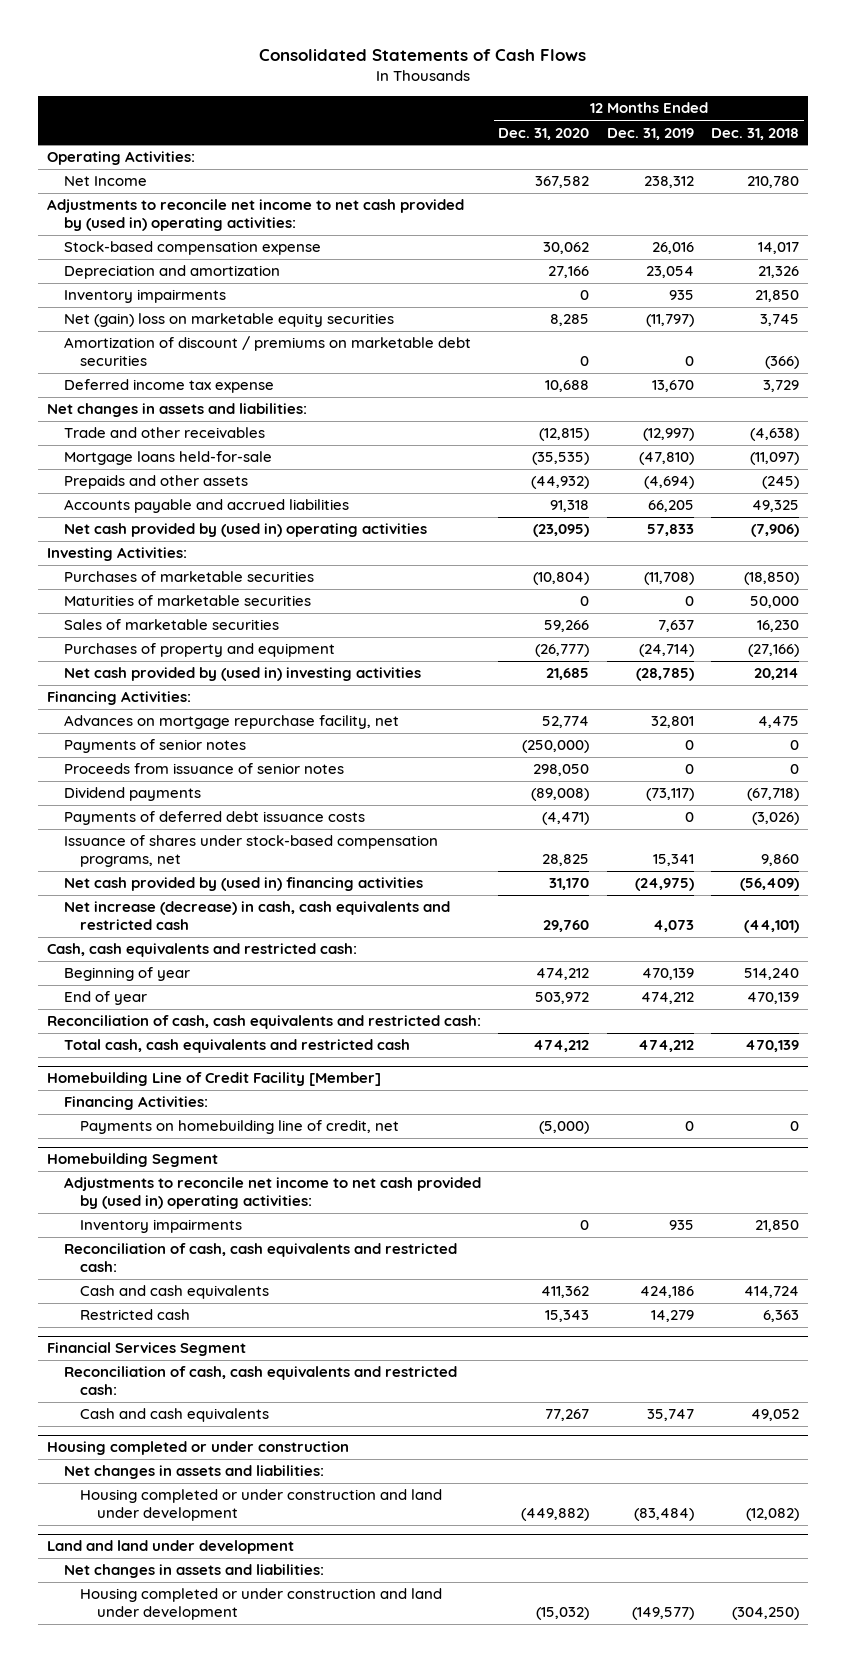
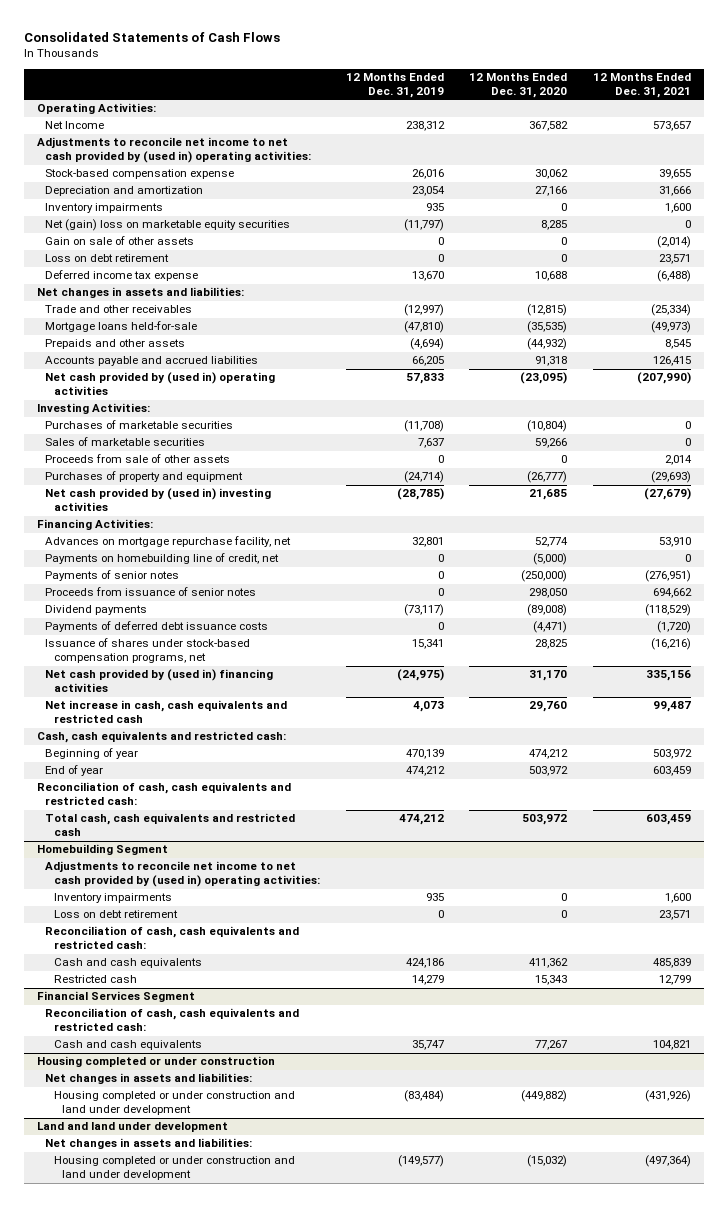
[711,127,800,140] Dec. 31, 2018 -> none
none -> [593,72,692,98] 12 Months Ended Dec. 31, 2021
[63,336,471,367] Amortization of discount / premiums on marketable debt securities -> none
none -> [45,236,195,246] Gain on sale of other assets
none -> [45,254,170,263] Loss on debt retirement
[63,595,311,607] Maturities of marketable securities -> none
none -> [45,454,231,464] Proceeds from sale of other assets
none -> [45,553,280,565] Payments on homebuilding line of credit, net
[63,901,450,931] Net increase (decrease) in cash, cash equivalents and restricted cash -> [45,700,288,724] Net increase in cash, cash equivalents and restricted cash
[46,1072,381,1087] Homebuilding Line of Credit Facility [Member] -> none
[63,1096,208,1111] Financing Activities: -> none
[80,1120,400,1135] Payments on homebuilding line of credit, net -> none
[533,1040,590,1053] 474,212 -> [522,814,568,826] 503,972
none -> [53,910,178,919] Loss on debt retirement

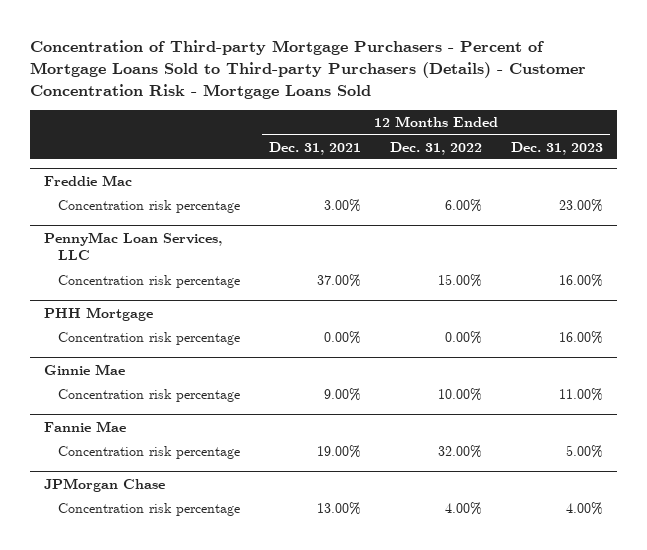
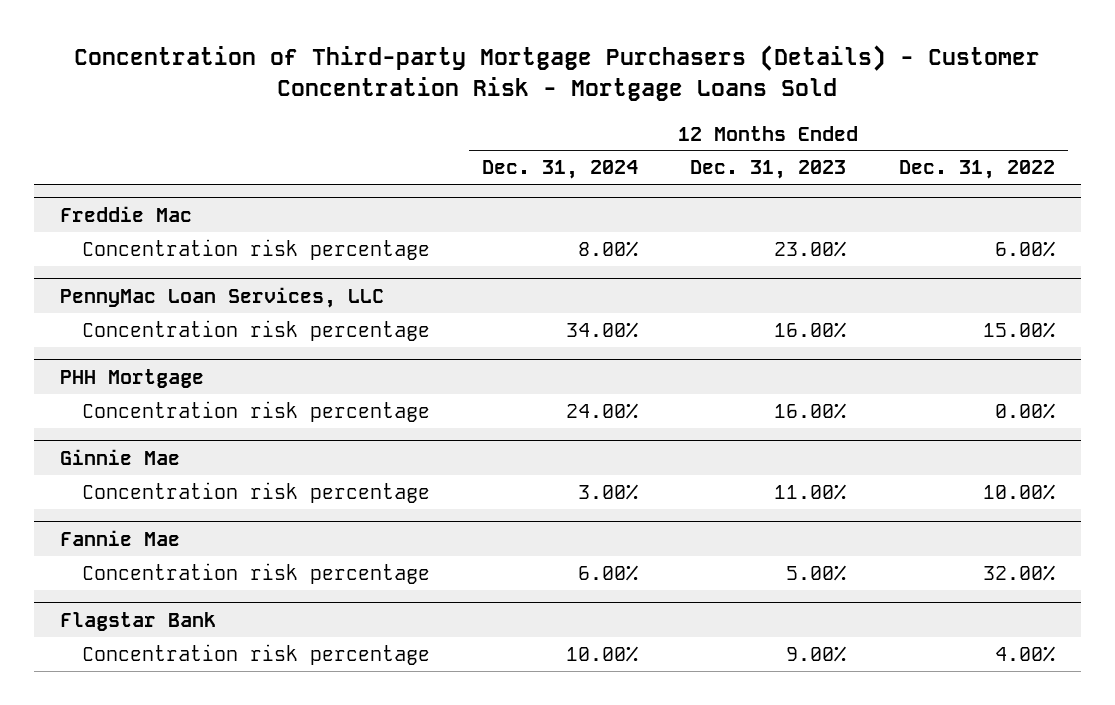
[30,39,587,99] Concentration of Third-party Mortgage Purchasers - Percent of Mortgage Loans Sold to Third-party Purchasers (Details) - Customer Concentration Risk - Mortgage Loans Sold -> [74,45,1041,102] Concentration of Third-party Mortgage Purchasers (Details) - Customer Concentration Risk - Mortgage Loans Sold
[268,141,361,155] Dec. 31, 2021 -> none
none -> [482,160,639,180] Dec. 31, 2024
[44,477,166,492] JPMorgan Chase -> none
none -> [60,611,217,631] Flagstar Bank
[565,502,603,516] 4.00% -> [786,646,847,663] 9.00%

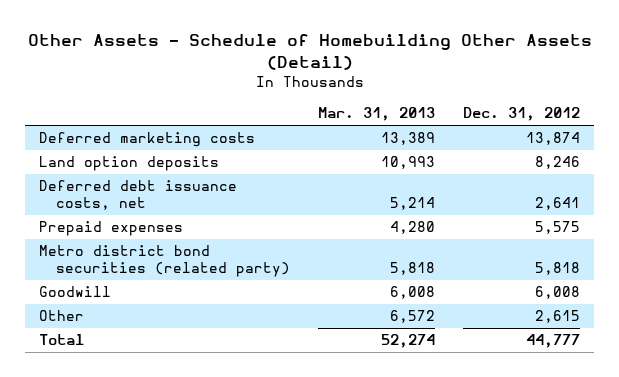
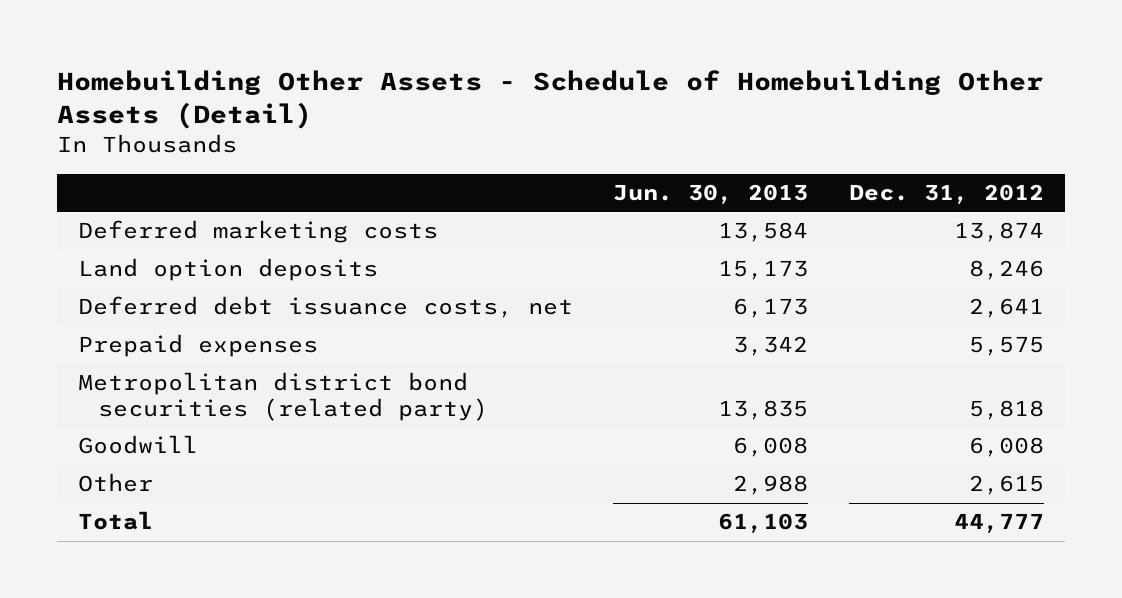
[27,34,592,71] Other Assets - Schedule of Homebuilding Other Assets (Detail) -> [57,70,1044,130] Homebuilding Other Assets - Schedule of Homebuilding Other Assets (Detail)
[318,107,436,122] Mar. 31, 2013 -> none
none -> [613,183,809,204] Jun. 30, 2013
[38,245,291,277] Metro district bond securities (related party) -> [77,372,489,422] Metropolitan district bond securities (related party)

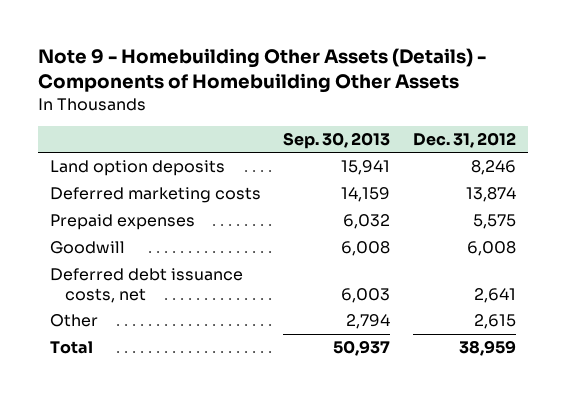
[57,70,1044,130] Homebuilding Other Assets - Schedule of Homebuilding Other Assets (Detail) -> [38,48,487,94] Note 9 - Homebuilding Other Assets (Details) - Components of Homebuilding Other Assets
[613,183,809,204] Jun. 30, 2013 -> none
none -> [283,131,391,149] Sep. 30, 2013
[77,220,438,244] Deferred marketing costs -> [49,187,261,204] Deferred marketing costs
[77,372,489,422] Metropolitan district bond securities (related party) -> none
[77,296,573,319] Deferred debt issuance costs, net -> [49,268,243,304] Deferred debt issuance costs, net
[954,513,1045,534] 44,777 -> [459,340,517,357] 38,959

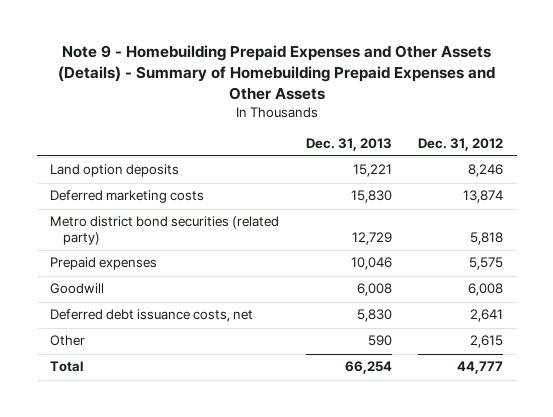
[38,48,487,94] Note 9 - Homebuilding Other Assets (Details) - Components of Homebuilding Other Assets -> [57,45,495,100] Note 9 - Homebuilding Prepaid Expenses and Other Assets (Details) - Summary of Homebuilding Prepaid Expenses and Other Assets
[283,131,391,149] Sep. 30, 2013 -> none
none -> [305,137,392,151] Dec. 31, 2013
none -> [50,216,280,245] Metro district bond securities (related party)
[459,340,517,357] 38,959 -> [457,361,504,375] 44,777

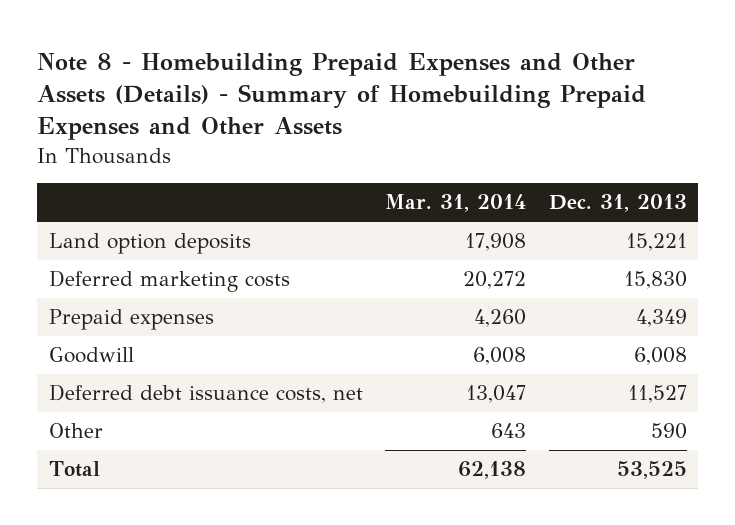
[57,45,495,100] Note 9 - Homebuilding Prepaid Expenses and Other Assets (Details) - Summary of Homebuilding Prepaid Expenses and Other Assets -> [37,52,647,141] Note 8 - Homebuilding Prepaid Expenses and Other Assets (Details) - Summary of Homebuilding Prepaid Expenses and Other Assets
[418,137,504,151] Dec. 31, 2012 -> none
none -> [385,194,527,213] Mar. 31, 2014
[50,216,280,245] Metro district bond securities (related party) -> none
[350,257,392,271] 10,046 -> [635,309,687,328] 4,349
[356,309,392,323] 5,830 -> [627,385,687,404] 11,527
[344,361,392,375] 66,254 -> [616,461,687,480] 53,525

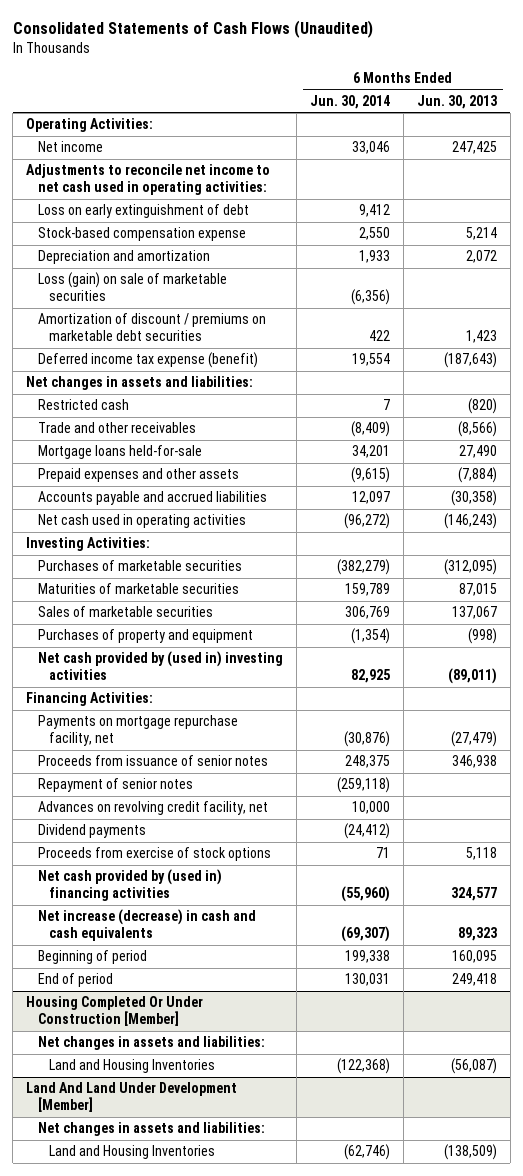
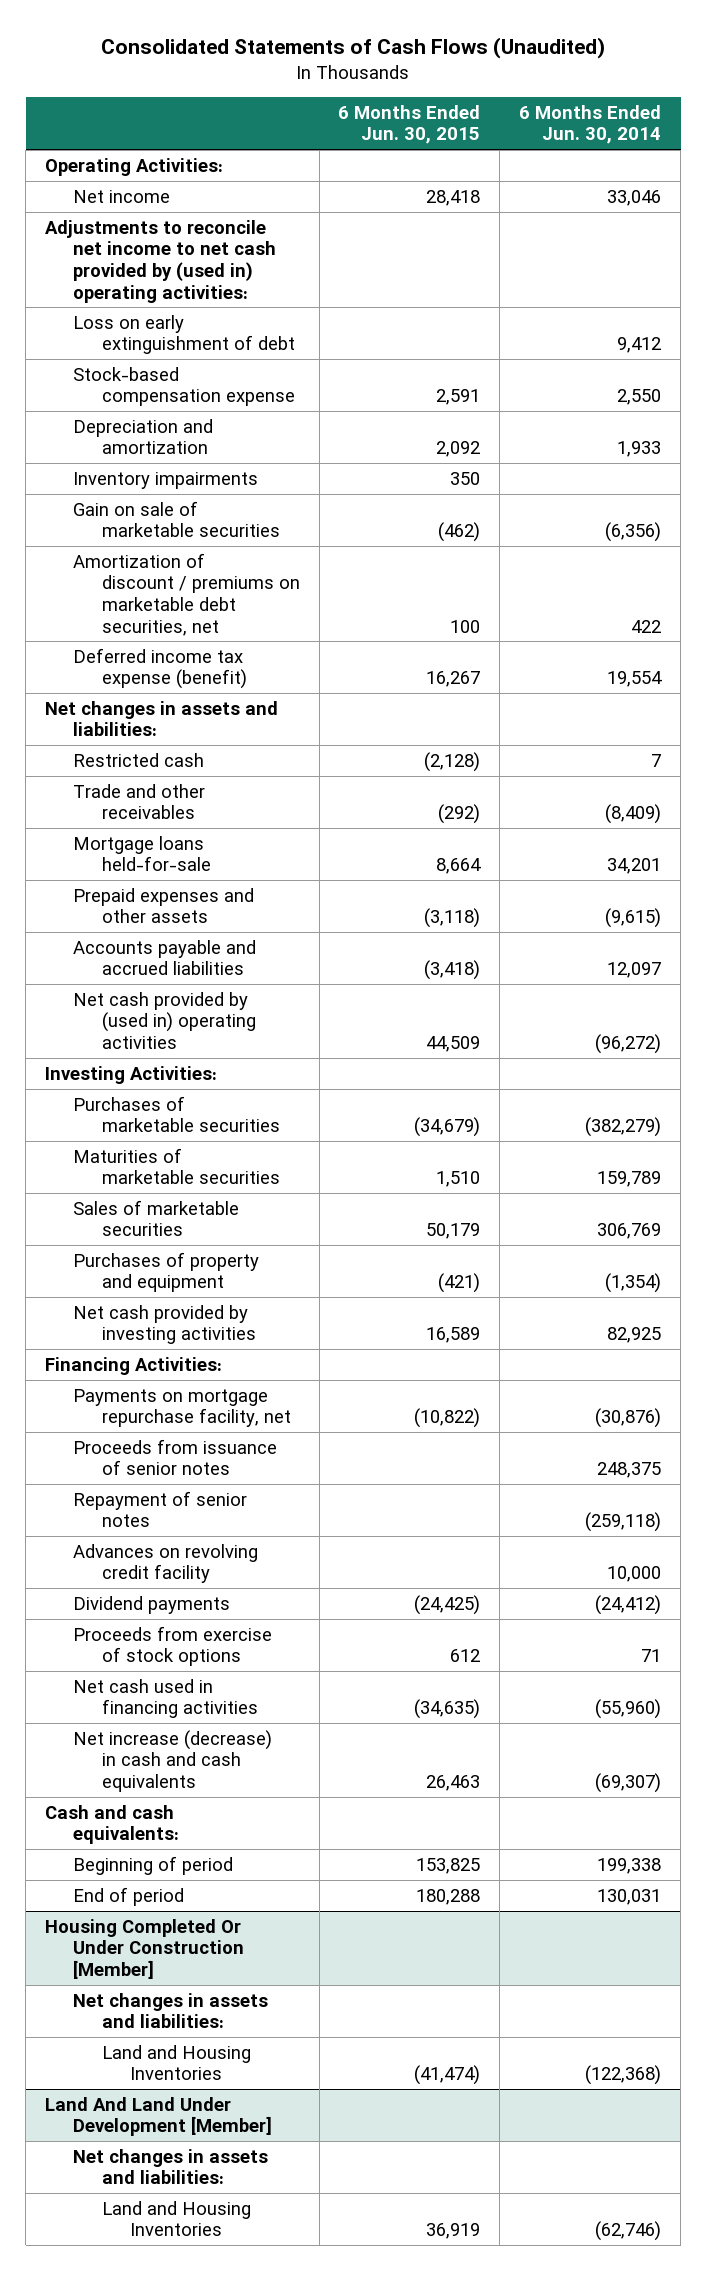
[416,94,497,109] Jun. 30, 2013 -> none
none -> [338,104,481,145] 6 Months Ended Jun. 30, 2015
[26,164,271,196] Adjustments to reconcile net income to net cash used in operating activities: -> [44,219,277,303] Adjustments to reconcile net income to net cash provided by (used in) operating activities:
none -> [73,471,259,489] Inventory impairments
[37,272,227,302] Loss (gain) on sale of marketable securities -> [73,500,280,538] Gain on sale of marketable securities
[37,313,266,342] Amortization of discount / premiums on marketable debt securities -> [73,552,300,636] Amortization of discount / premiums on marketable debt securities, net
[37,514,246,529] Net cash used in operating activities -> [73,991,256,1049] Net cash provided by (used in) operating activities
[37,651,283,681] Net cash provided by (used in) investing activities -> [73,1304,256,1345] Net cash provided by investing activities
[37,801,268,816] Advances on revolving credit facility, net -> [73,1543,259,1584] Advances on revolving credit facility
[37,869,222,902] Net cash provided by (used in) financing activities -> [73,1678,258,1719] Net cash used in financing activities
none -> [44,1804,180,1845] Cash and cash equivalents:

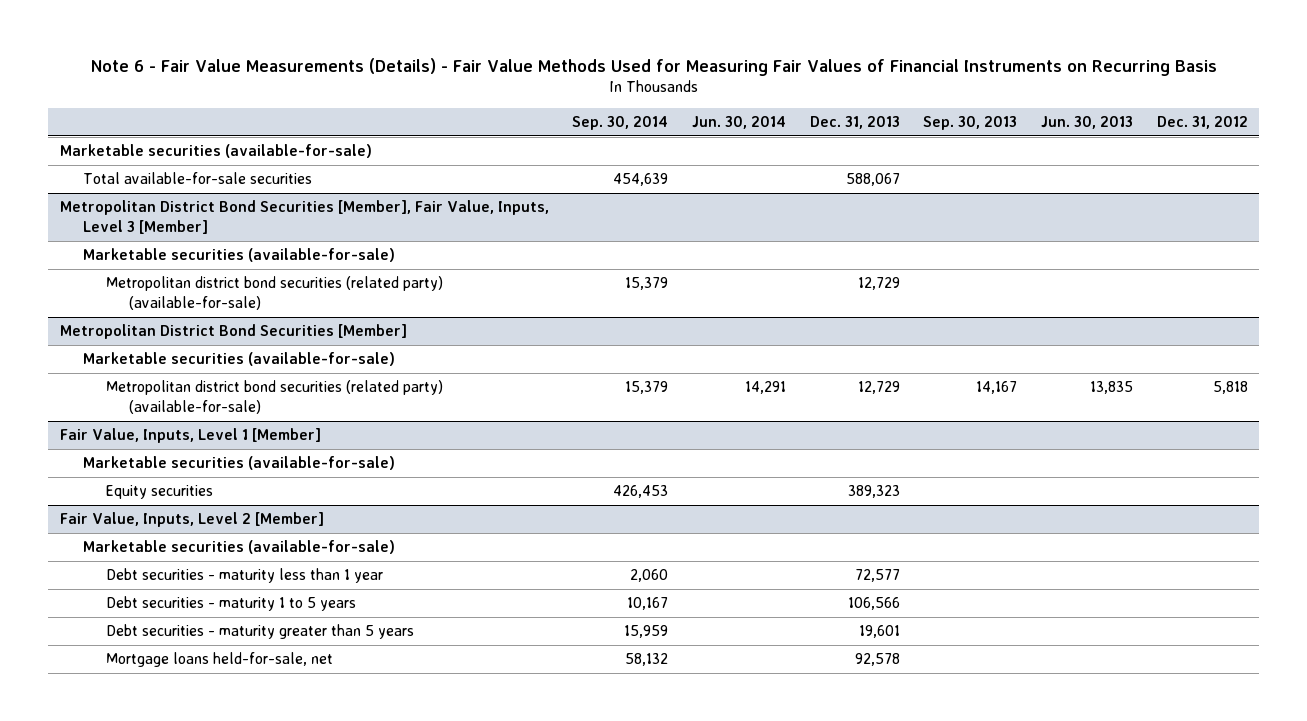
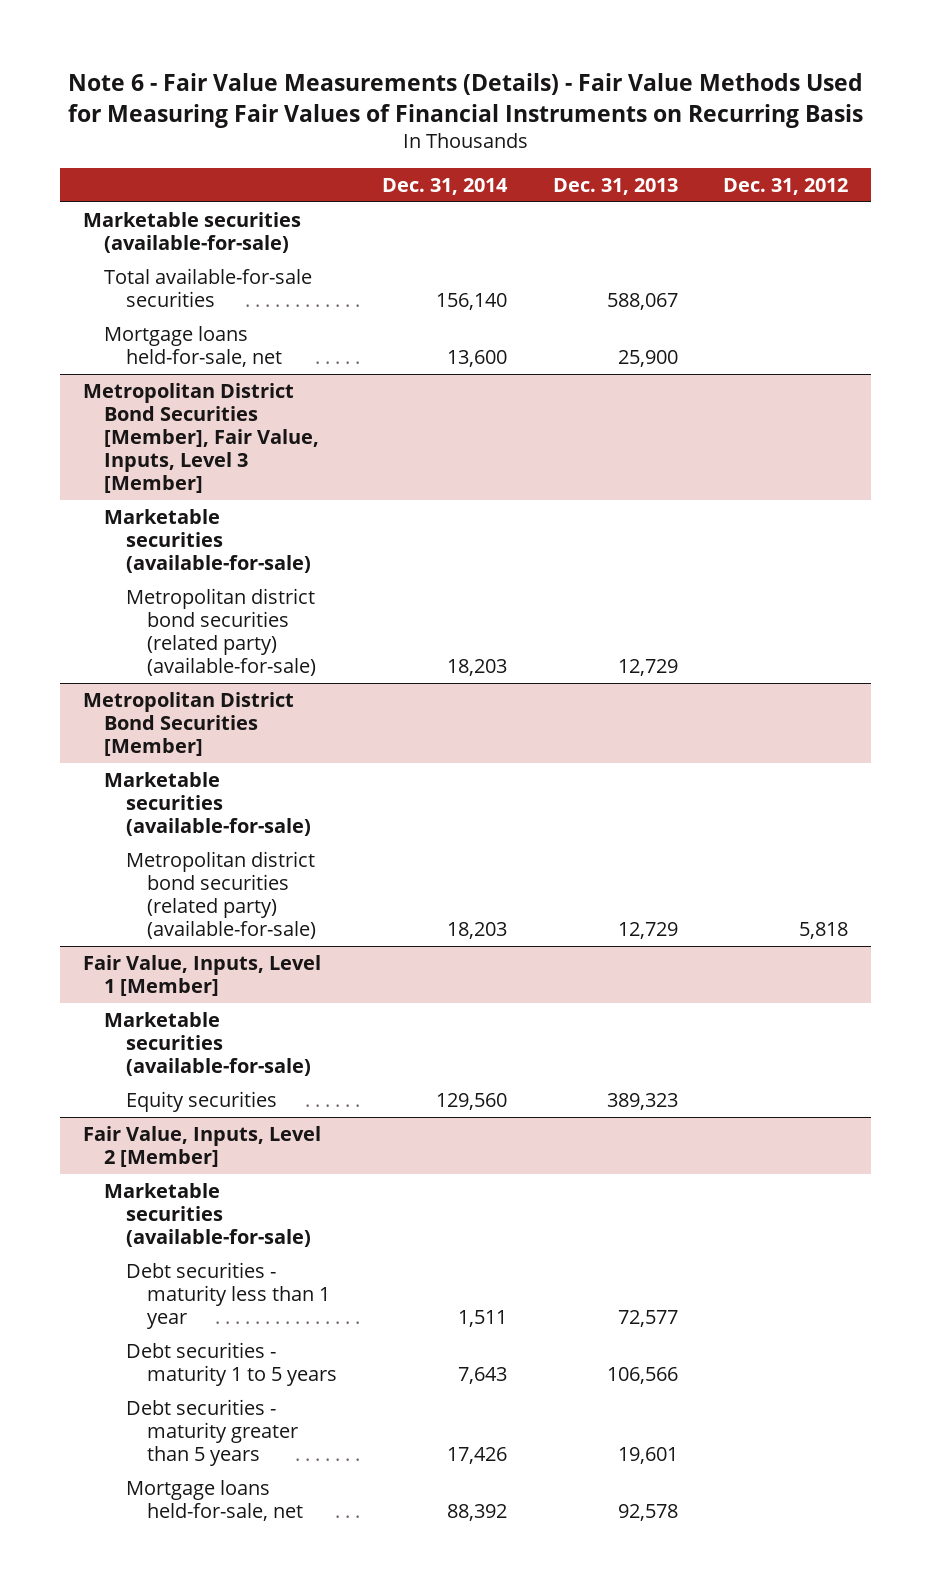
[572,115,669,130] Sep. 30, 2014 -> none
[691,115,786,129] Jun. 30, 2014 -> none
[923,115,1018,130] Sep. 30, 2013 -> none
[1040,115,1133,129] Jun. 30, 2013 -> none
none -> [382,177,509,195] Dec. 31, 2014
none -> [104,325,282,367] Mortgage loans held-for-sale, net

